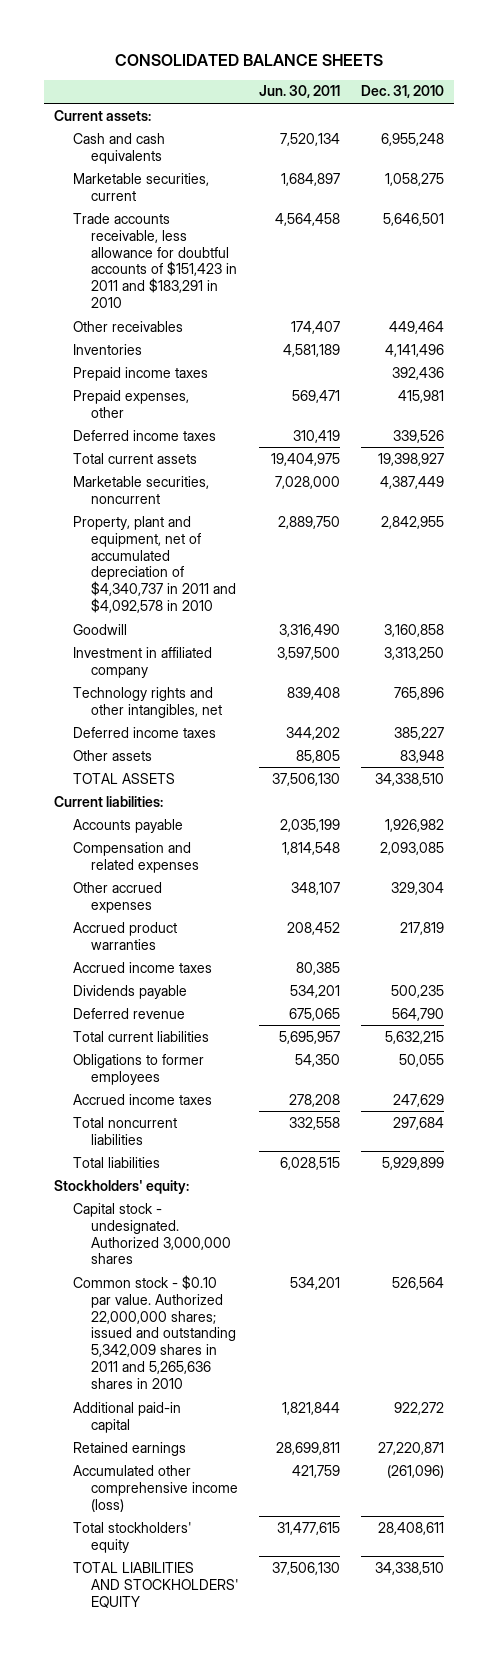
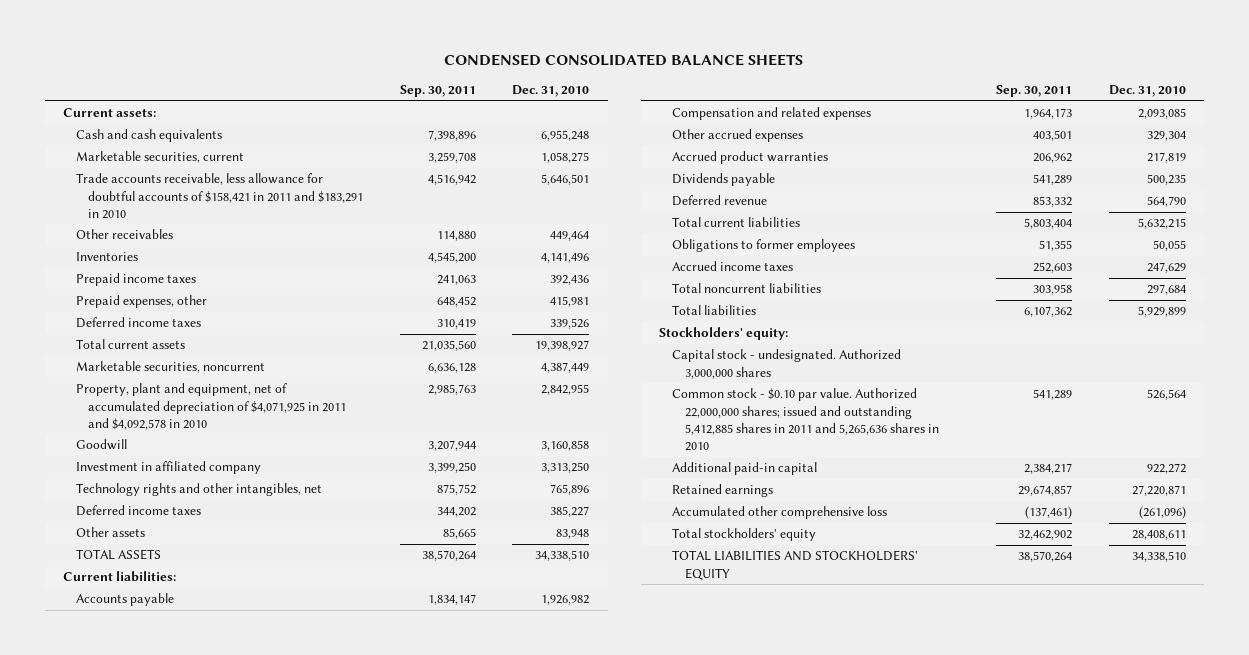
[115,53,384,66] CONSOLIDATED BALANCE SHEETS -> [444,54,804,67] CONDENSED CONSOLIDATED BALANCE SHEETS
[259,85,341,99] Jun. 30, 2011 -> none
none -> [399,85,476,98] Sep. 30, 2011
[72,212,238,309] Trade accounts receivable, less allowance for doubtful accounts of $151,423 in 2011 and $183,291 in 2010 -> [75,173,364,219] Trade accounts receivable, less allowance for doubtful accounts of $158,421 in 2011 and $183,291 in 2010
[72,515,237,614] Property, plant and equipment, net of accumulated depreciation of $4,340,737 in 2011 and $4,092,578 in 2010 -> [75,383,347,430] Property, plant and equipment, net of accumulated depreciation of $4,071,925 in 2011 and $4,092,578 in 2010
[72,961,212,973] Accrued income taxes -> none
[72,1274,237,1390] Common stock - $0.10 par value. Authorized 22,000,000 shares; issued and outstanding 5,342,009 shares in 2011 and 5,265,636 shares in 2010 -> [671,388,939,451] Common stock - $0.10 par value. Authorized 22,000,000 shares; issued and outstanding 5,412,885 shares in 2011 and 5,265,636 shares in 2010
[72,1464,239,1512] Accumulated other comprehensive income (loss) -> [671,506,887,520] Accumulated other comprehensive loss

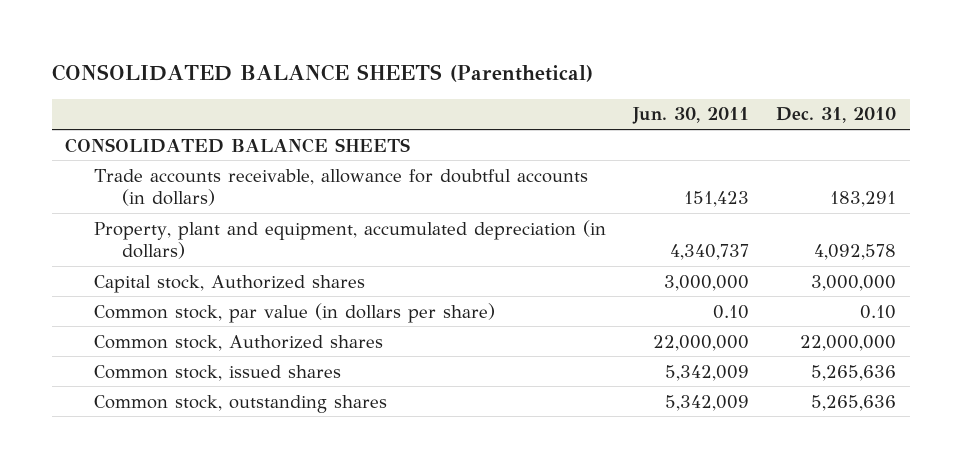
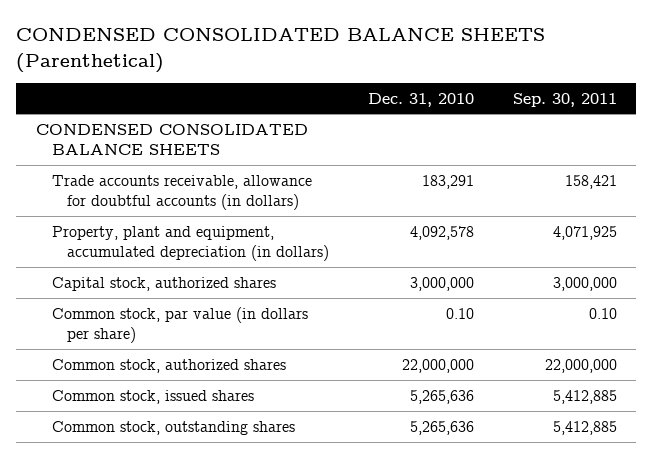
[51,64,593,83] CONSOLIDATED BALANCE SHEETS (Parenthetical) -> [16,28,546,73] CONDENSED CONSOLIDATED BALANCE SHEETS (Parenthetical)
[632,107,750,125] Jun. 30, 2011 -> none
none -> [512,92,617,107] Sep. 30, 2011
[65,137,411,153] CONSOLIDATED BALANCE SHEETS -> [35,123,308,156] CONDENSED CONSOLIDATED BALANCE SHEETS
[93,274,365,293] Capital stock, Authorized shares -> [51,276,276,291] Capital stock, authorized shares
[93,334,383,351] Common stock, Authorized shares -> [51,358,286,373] Common stock, authorized shares

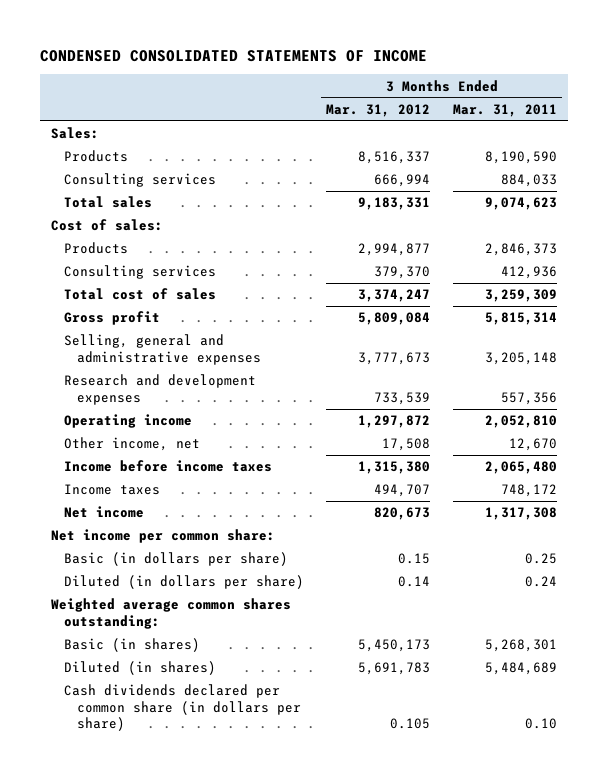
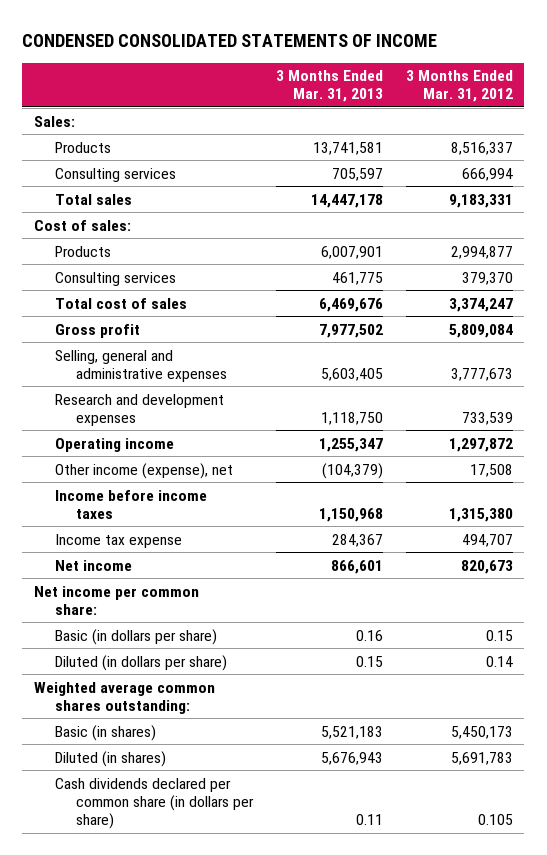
[452,103,557,117] Mar. 31, 2011 -> none
none -> [276,70,384,103] 3 Months Ended Mar. 31, 2013
[64,437,201,452] Other income, net -> [55,462,234,479] Other income (expense), net
[64,484,161,496] Income taxes -> [55,533,183,548] Income tax expense

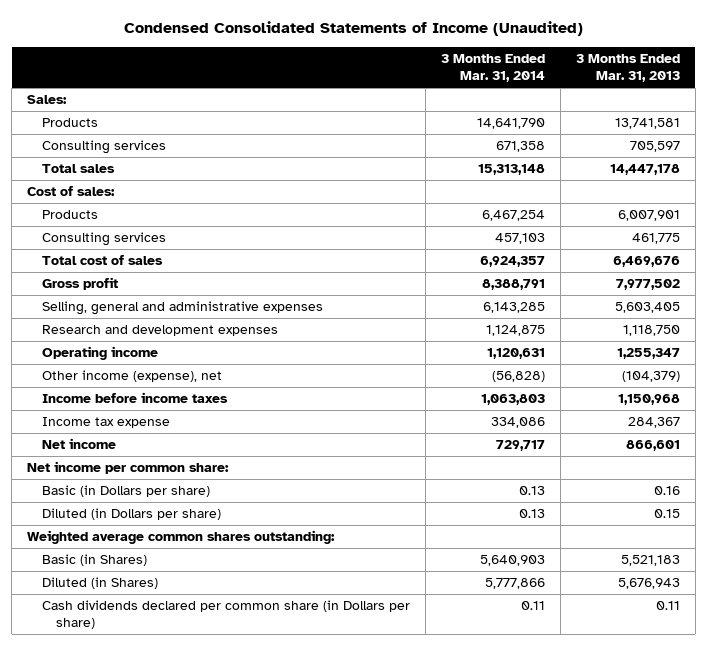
[22,33,438,47] CONDENSED CONSOLIDATED STATEMENTS OF INCOME -> [123,21,583,37] Condensed Consolidated Statements of Income (Unaudited)
[405,70,513,103] 3 Months Ended Mar. 31, 2012 -> none
none -> [440,54,545,83] 3 Months Ended Mar. 31, 2014
[55,628,218,645] Basic (in dollars per share) -> [41,485,210,498] Basic (in Dollars per share)
[55,654,228,671] Diluted (in dollars per share) -> [41,508,221,521] Diluted (in Dollars per share)
[55,724,157,741] Basic (in shares) -> [41,554,147,567] Basic (in Shares)
[55,750,167,767] Diluted (in shares) -> [41,577,158,590] Diluted (in Shares)
[55,777,255,830] Cash dividends declared per common share (in dollars per share) -> [41,600,410,630] Cash dividends declared per common share (in Dollars per share)

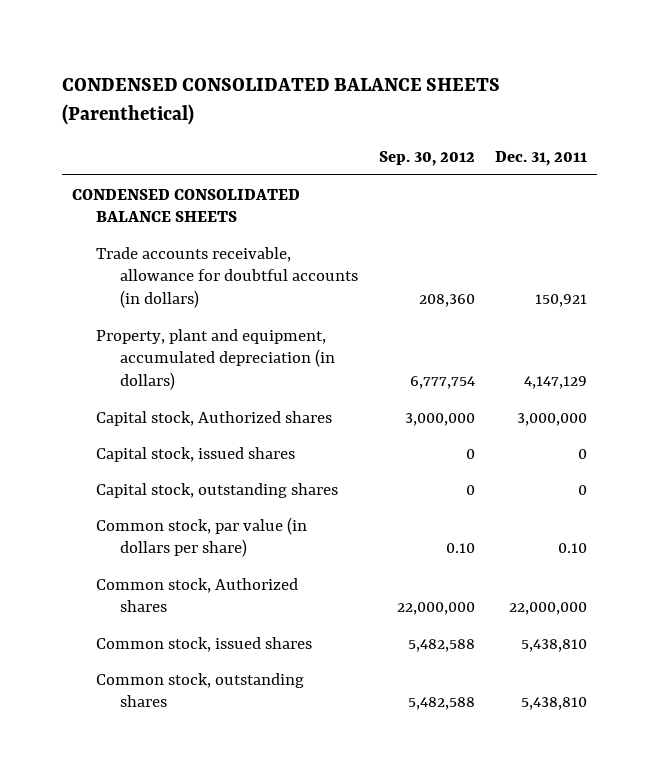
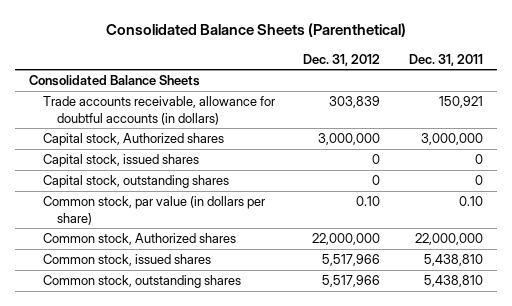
[61,77,500,125] CONDENSED CONSOLIDATED BALANCE SHEETS (Parenthetical) -> [105,23,406,38] Consolidated Balance Sheets (Parenthetical)
[378,151,475,167] Sep. 30, 2012 -> none
none -> [303,53,381,66] Dec. 31, 2012
[71,188,300,223] CONDENSED CONSOLIDATED BALANCE SHEETS -> [29,75,201,87] Consolidated Balance Sheets
[96,328,336,391] Property, plant and equipment, accumulated depreciation (in dollars) -> none

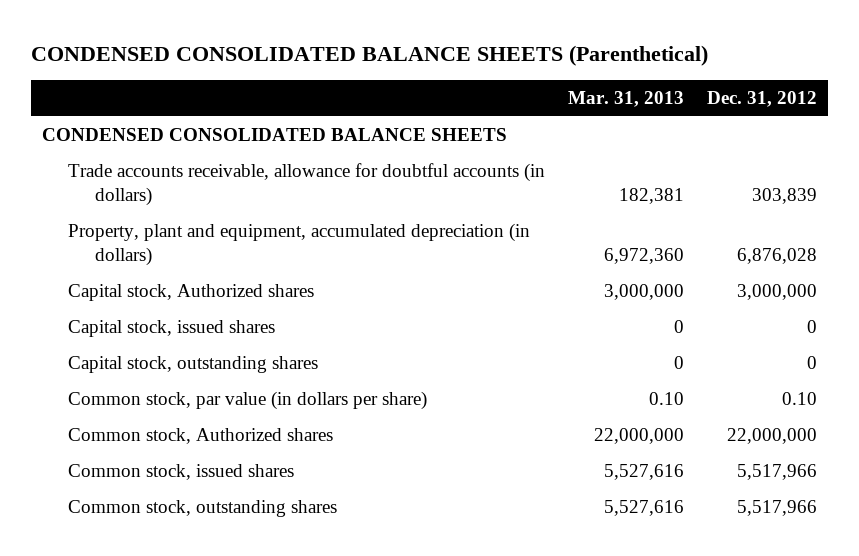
[105,23,406,38] Consolidated Balance Sheets (Parenthetical) -> [30,44,708,66] CONDENSED CONSOLIDATED BALANCE SHEETS (Parenthetical)
[408,53,483,66] Dec. 31, 2011 -> none
none -> [568,91,685,108] Mar. 31, 2013
[29,75,201,87] Consolidated Balance Sheets -> [42,128,508,142] CONDENSED CONSOLIDATED BALANCE SHEETS
none -> [68,223,531,266] Property, plant and equipment, accumulated depreciation (in dollars)

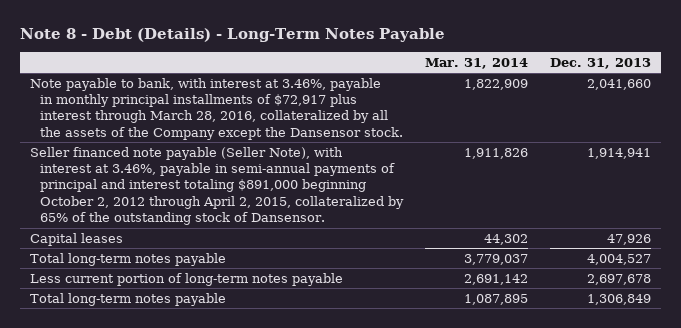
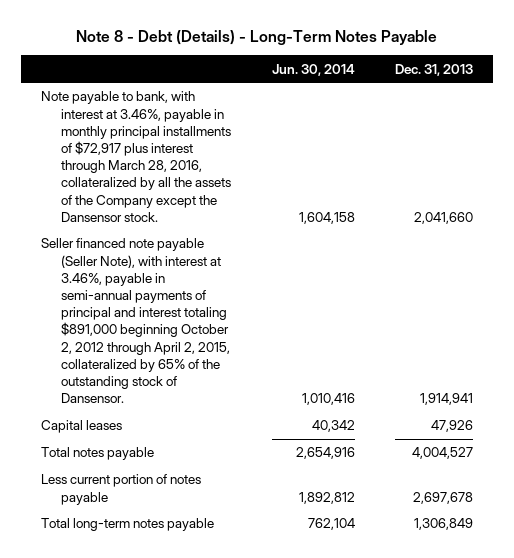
[425,57,529,69] Mar. 31, 2014 -> none
none -> [271,63,355,76] Jun. 30, 2014
[30,252,227,266] Total long-term notes payable -> [40,447,154,461] Total notes payable
[30,272,344,286] Less current portion of long-term notes payable -> [40,474,201,505] Less current portion of notes payable

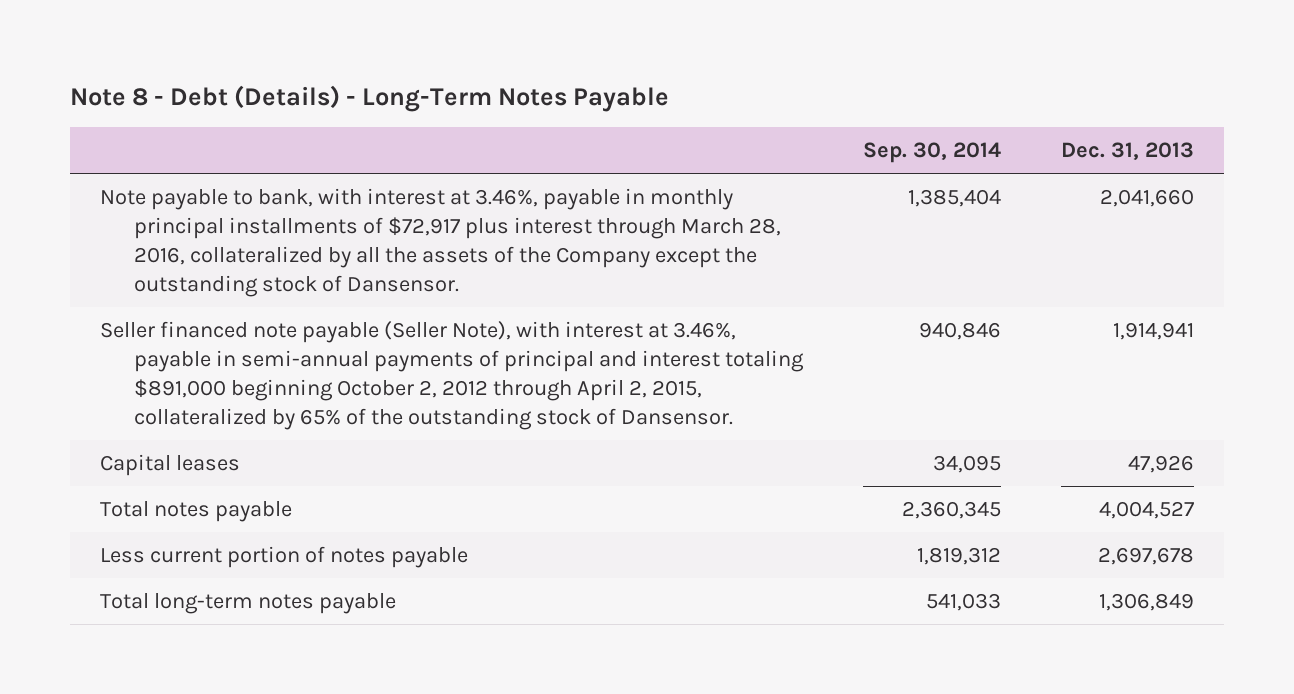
[271,63,355,76] Jun. 30, 2014 -> none
none -> [862,141,1001,163] Sep. 30, 2014
[40,91,232,222] Note payable to bank, with interest at 3.46%, payable in monthly principal installments of $72,917 plus interest through March 28, 2016, collateralized by all the assets of the Company except the Dansensor stock. -> [100,188,781,297] Note payable to bank, with interest at 3.46%, payable in monthly principal installments of $72,917 plus interest through March 28, 2016, collateralized by all the assets of the Company except the outstanding stock of Dansensor.

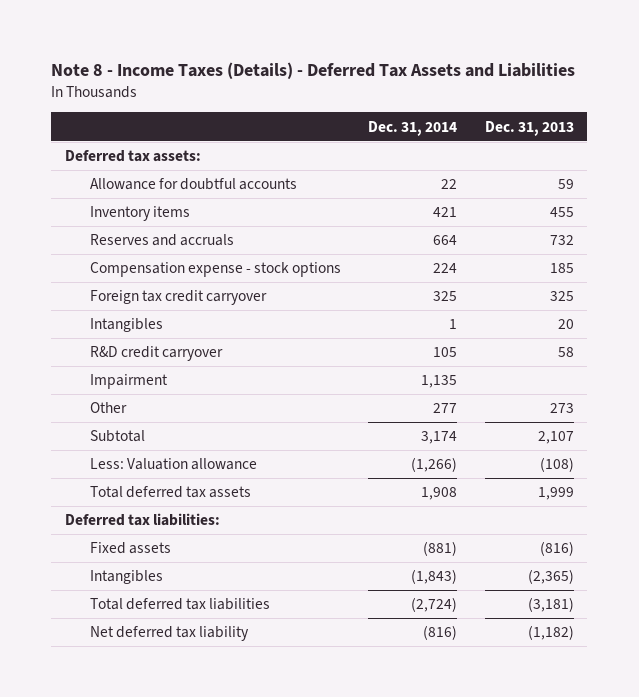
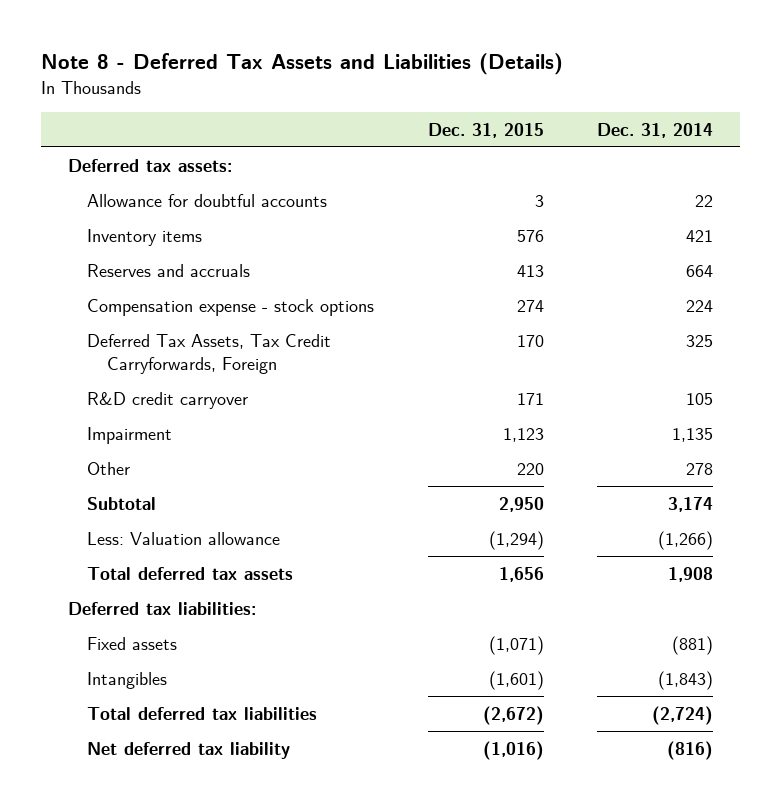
[51,61,576,79] Note 8 - Income Taxes (Details) - Deferred Tax Assets and Liabilities -> [41,53,564,76] Note 8 - Deferred Tax Assets and Liabilities (Details)
[484,120,574,136] Dec. 31, 2013 -> none
none -> [427,122,544,138] Dec. 31, 2015
[89,318,163,333] Intangibles -> none
[89,290,267,306] Foreign tax credit carryover -> [87,334,332,374] Deferred Tax Assets, Tax Credit Carryforwards, Foreign
[433,403,458,414] 277 -> [686,463,714,476] 278

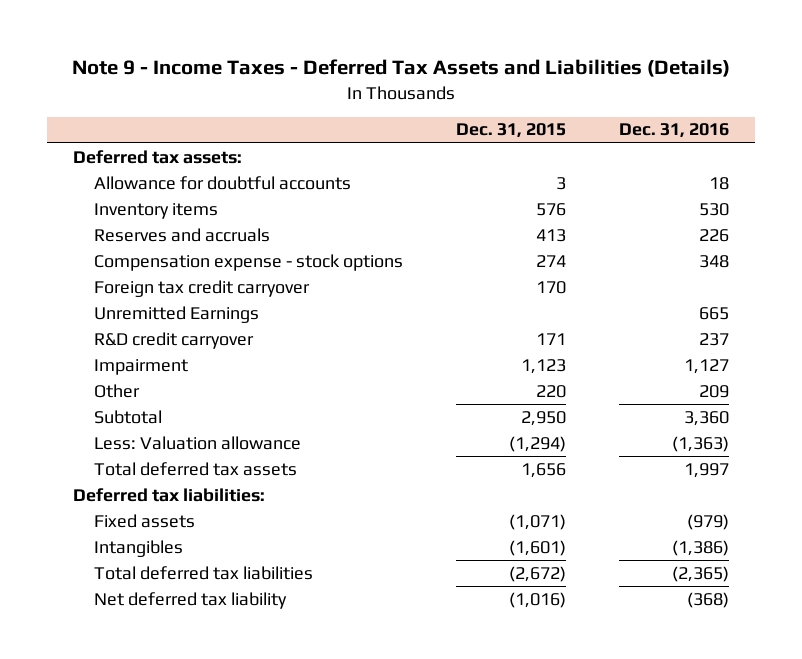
[41,53,564,76] Note 8 - Deferred Tax Assets and Liabilities (Details) -> [71,59,730,78] Note 9 - Income Taxes - Deferred Tax Assets and Liabilities (Details)
[597,122,714,138] Dec. 31, 2014 -> none
none -> [618,123,729,139] Dec. 31, 2016
[87,334,332,374] Deferred Tax Assets, Tax Credit Carryforwards, Foreign -> [93,279,310,297] Foreign tax credit carryover
none -> [93,305,259,323] Unremitted Earnings

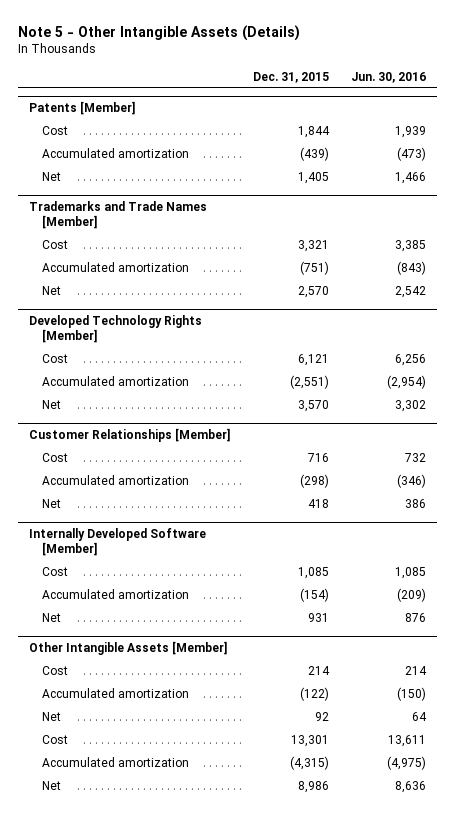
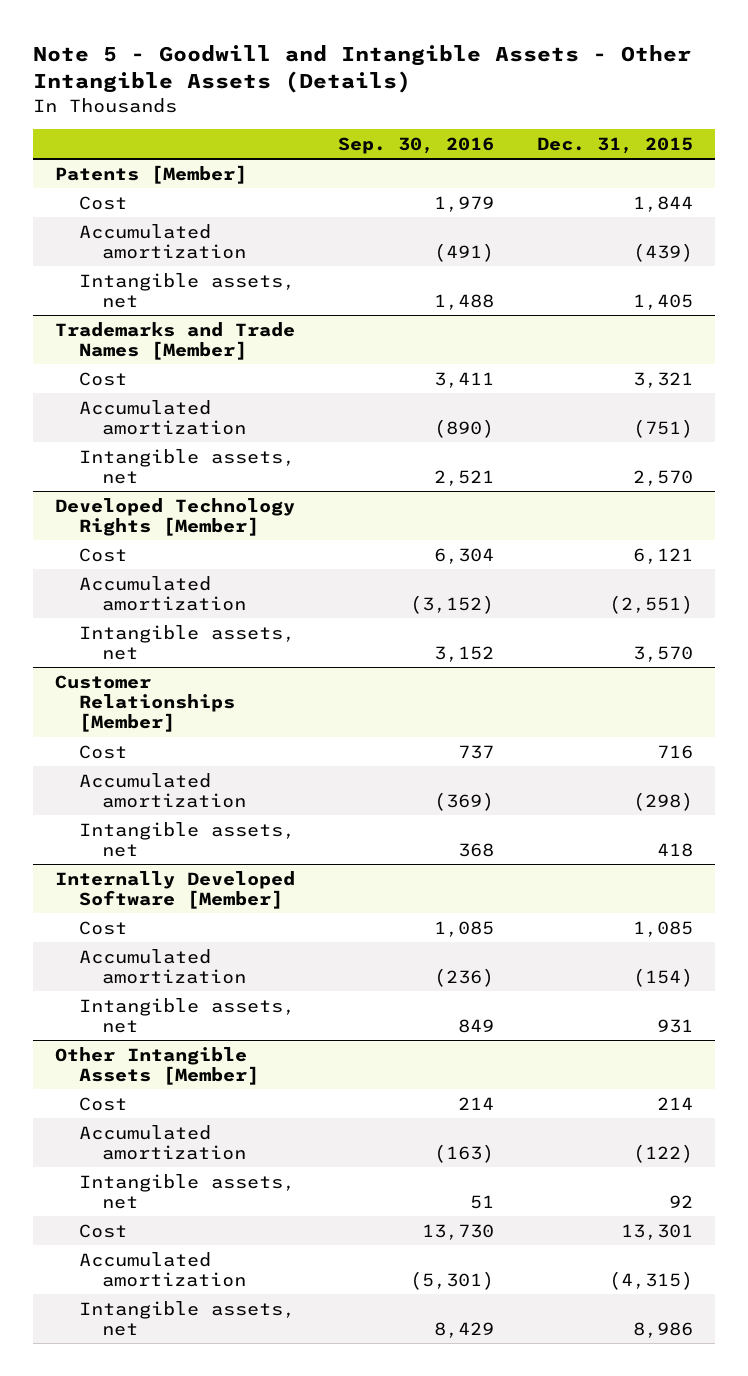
[17,24,300,41] Note 5 - Other Intangible Assets (Details) -> [33,44,692,93] Note 5 - Goodwill and Intangible Assets - Other Intangible Assets (Details)
[350,71,426,83] Jun. 30, 2016 -> none
none -> [338,136,495,154] Sep. 30, 2016
[41,171,61,181] Net -> [78,272,295,308] Intangible assets, net
[41,285,61,295] Net -> [78,448,295,484] Intangible assets, net
[41,399,61,409] Net -> [78,624,295,660] Intangible assets, net
[41,498,61,508] Net -> [78,821,295,857] Intangible assets, net
[41,612,61,622] Net -> [78,997,295,1033] Intangible assets, net
[41,711,61,721] Net -> [78,1173,295,1209] Intangible assets, net
[41,780,61,790] Net -> [78,1300,295,1336] Intangible assets, net

